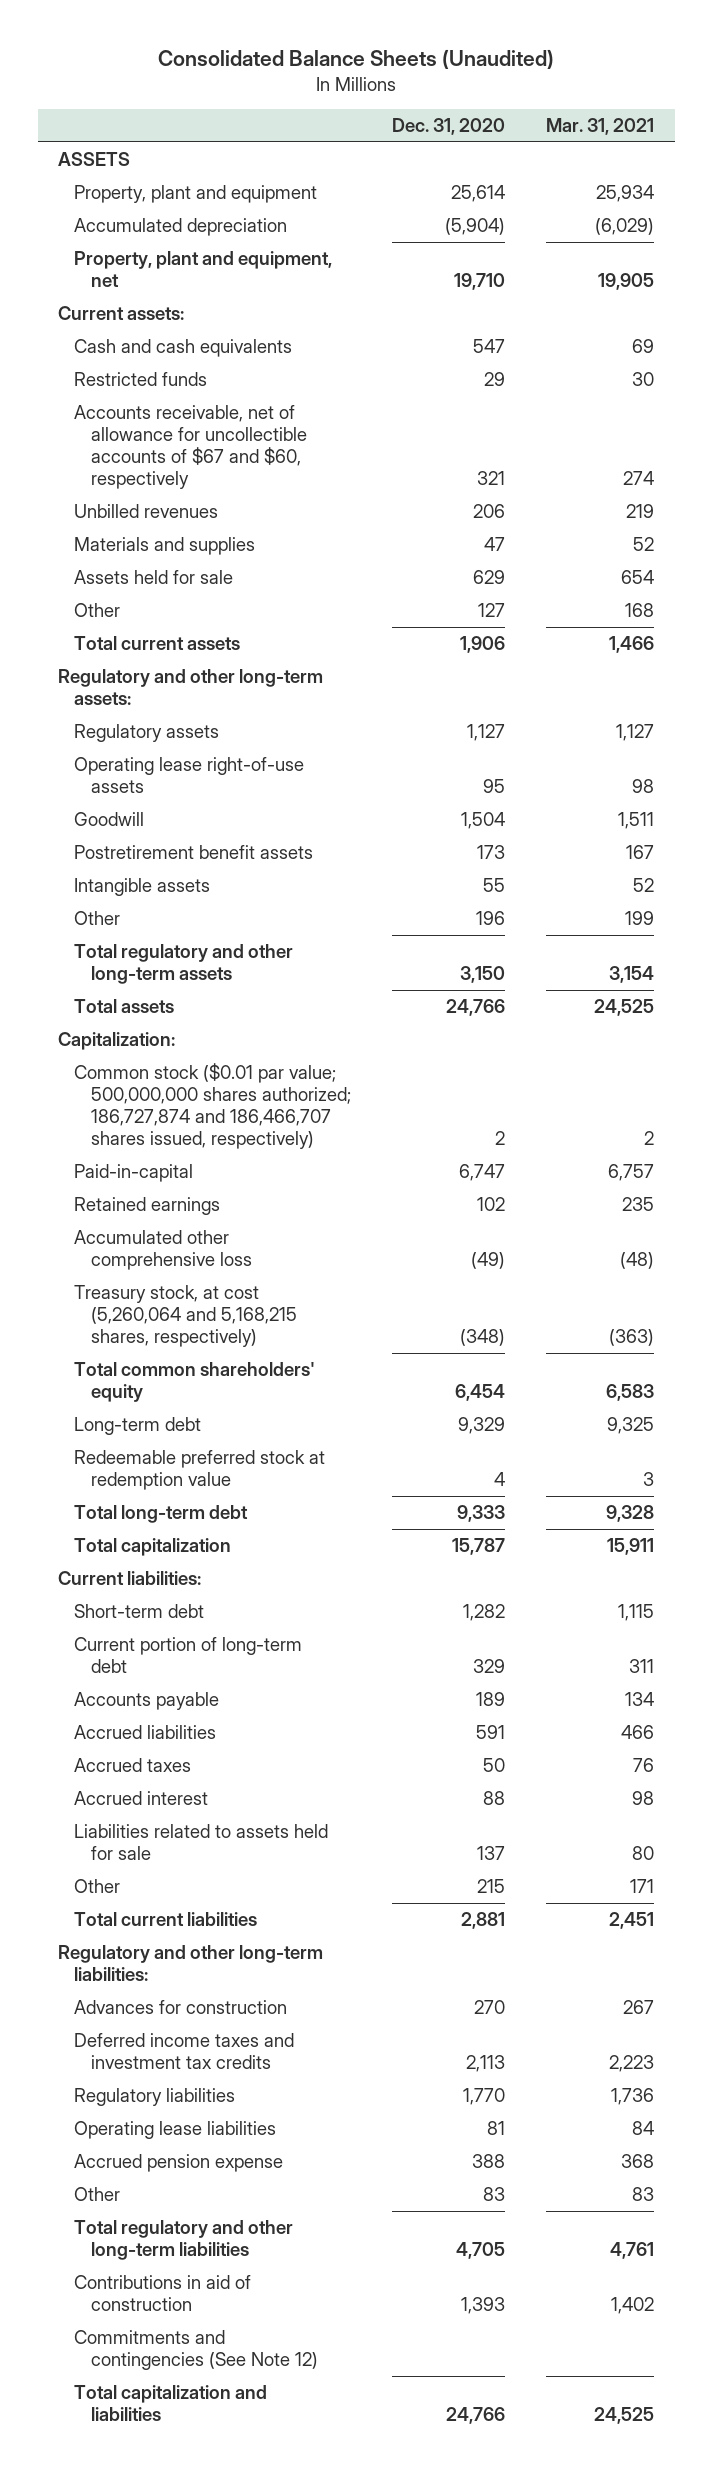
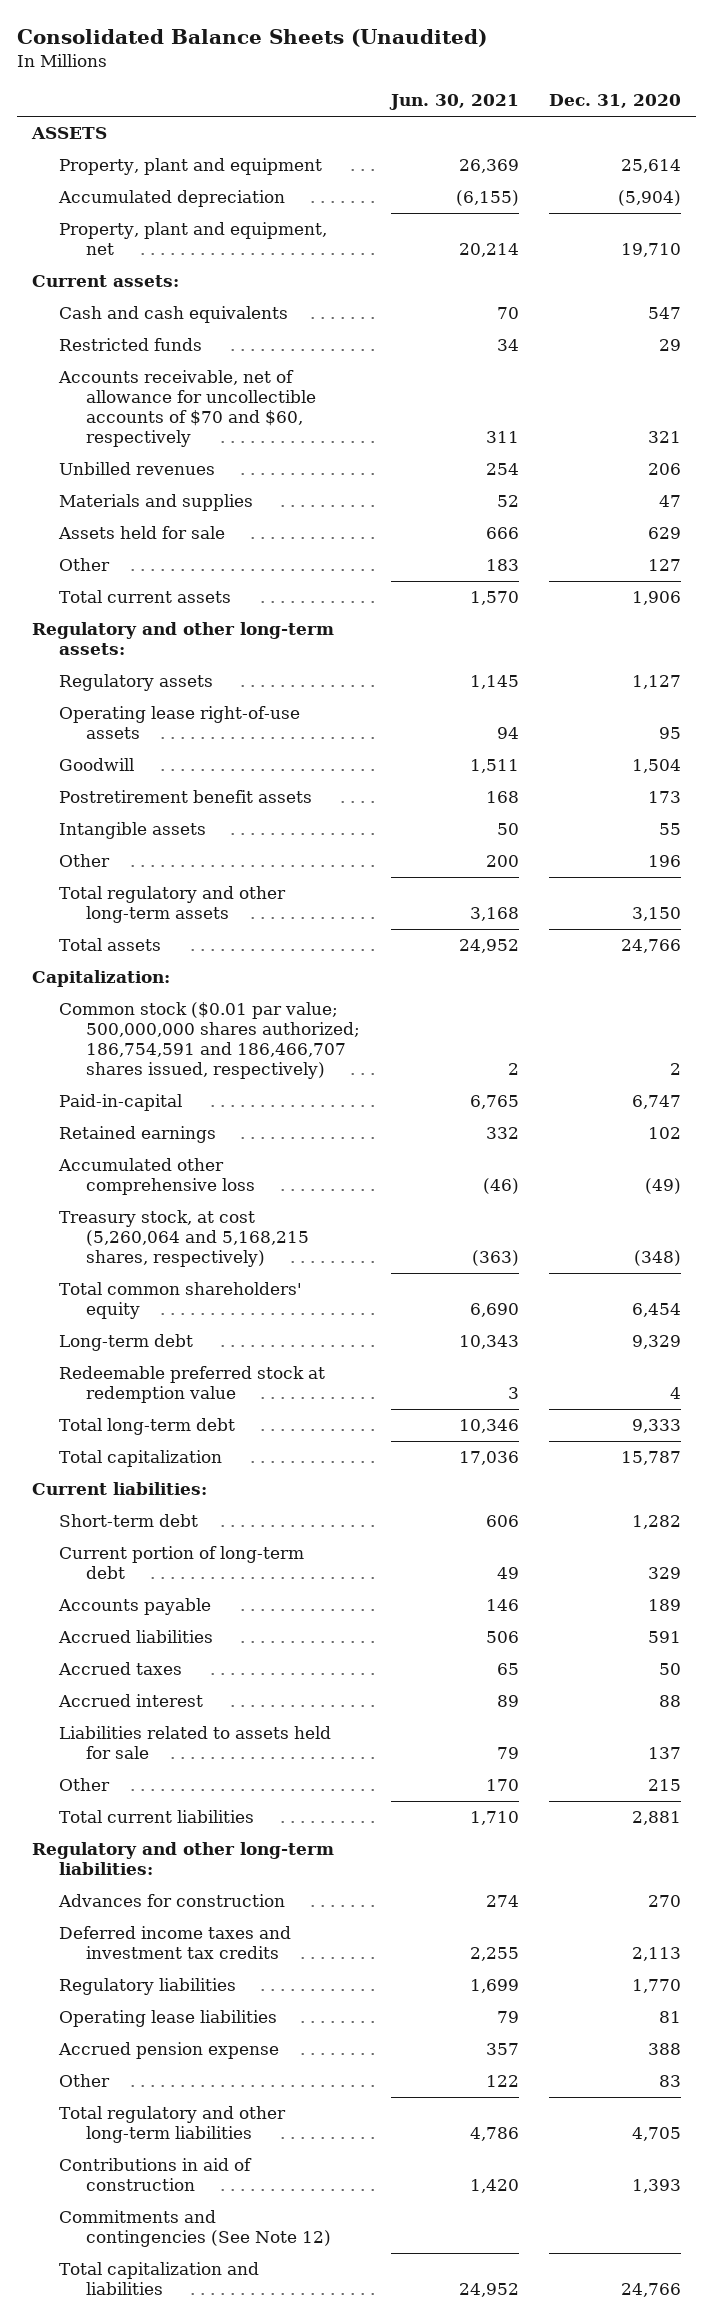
[546,118,655,136] Mar. 31, 2021 -> none
none -> [388,94,519,111] Jun. 30, 2021
[74,405,307,490] Accounts receivable, net of allowance for uncollectible accounts of $67 and $60, respectively -> [58,370,317,447] Accounts receivable, net of allowance for uncollectible accounts of $70 and $60, respectively
[74,1063,351,1150] Common stock ($0.01 par value; 500,000,000 shares authorized; 186,727,874 and 186,466,707 shares issued, respectively) -> [59,1002,361,1079] Common stock ($0.01 par value; 500,000,000 shares authorized; 186,754,591 and 186,466,707 shares issued, respectively)

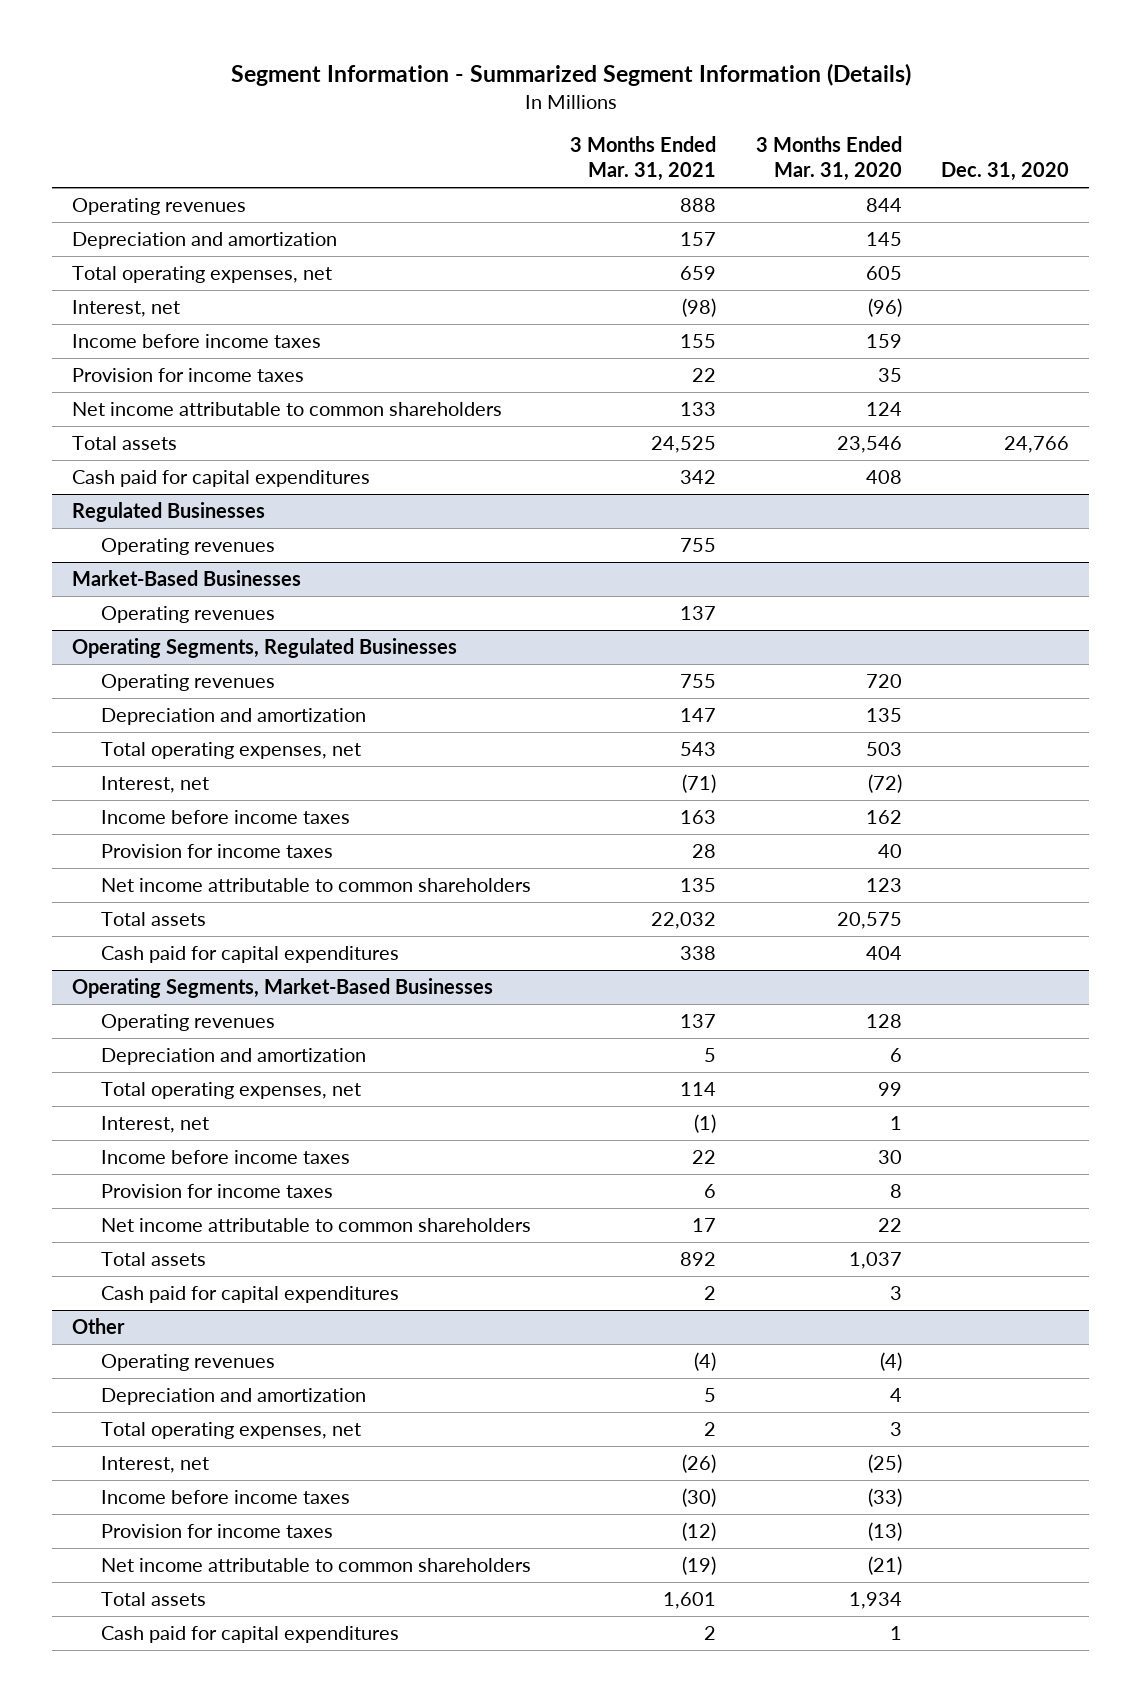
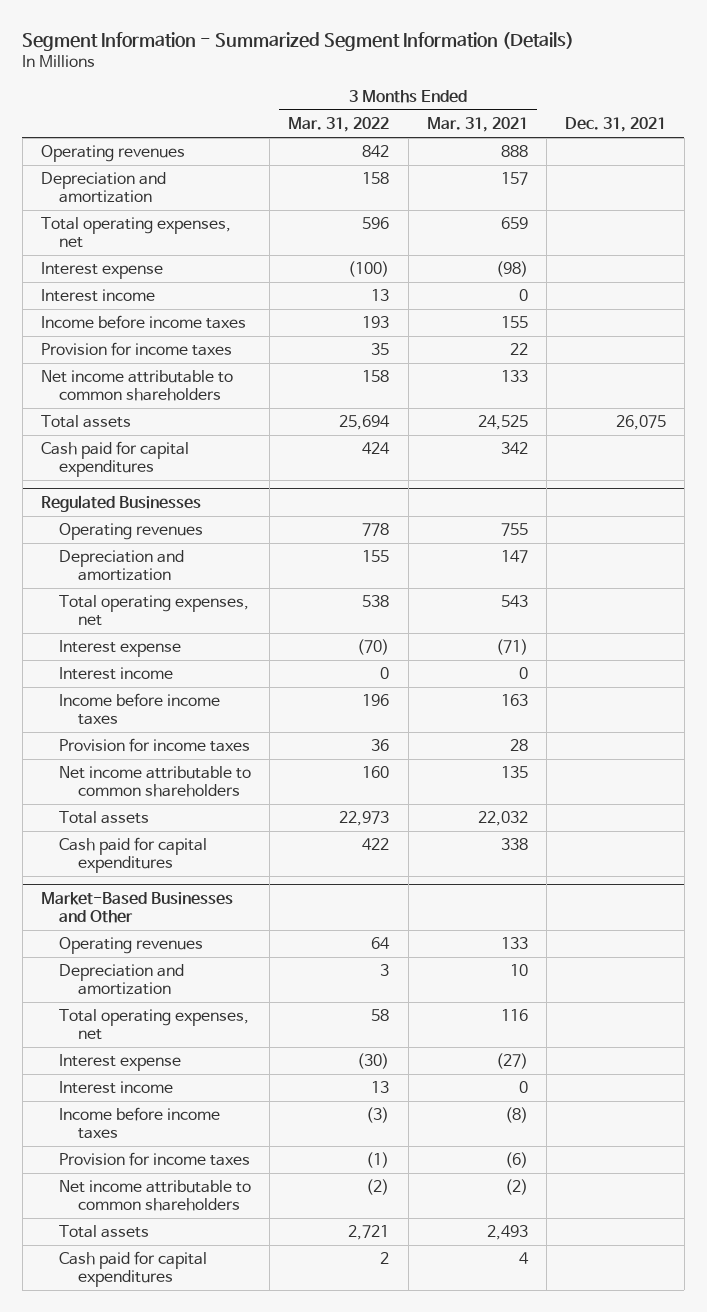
[755,136,902,181] 3 Months Ended Mar. 31, 2020 -> none
[941,161,1070,181] Dec. 31, 2020 -> none
none -> [288,116,390,132] Mar. 31, 2022
none -> [564,116,666,132] Dec. 31, 2021
[72,300,181,318] Interest, net -> none
none -> [40,262,163,280] Interest expense
none -> [40,289,155,303] Interest income
[72,570,302,587] Market-Based Businesses -> none
[100,606,275,624] Operating revenues -> none
[72,638,458,659] Operating Segments, Regulated Businesses -> none
[100,674,275,692] Operating revenues -> none
[100,776,209,794] Interest, net -> none
none -> [59,640,182,658] Interest expense
none -> [59,667,174,681] Interest income
[72,978,494,999] Operating Segments, Market-Based Businesses -> none
[100,1116,209,1134] Interest, net -> none
[72,1318,126,1335] Other -> none
[100,1354,275,1372] Operating revenues -> none
[100,1388,366,1406] Depreciation and amortization -> none
[100,1422,361,1440] Total operating expenses, net -> none
[100,1456,209,1474] Interest, net -> none
[100,1490,350,1505] Income before income taxes -> none
[100,1524,333,1539] Provision for income taxes -> none
[100,1558,531,1573] Net income attributable to common shareholders -> none
[100,1592,206,1607] Total assets -> none
[100,1626,399,1644] Cash paid for capital expenditures -> none
none -> [40,892,233,923] Market-Based Businesses and Other
[680,1014,717,1029] 137 -> [500,937,528,950] 133
[704,1048,717,1063] 5 -> [509,964,528,977] 10
[680,1082,717,1097] 114 -> [500,1009,528,1022] 116
none -> [59,1054,182,1072] Interest expense
none -> [59,1081,174,1095] Interest income
[692,1150,717,1165] 22 -> [504,1107,528,1124] (8)
[704,1184,717,1199] 6 -> [504,1152,528,1169] (6)
[692,1218,717,1233] 17 -> [504,1179,528,1196] (2)
[680,1252,717,1267] 892 -> [486,1225,528,1241] 2,493
[704,1286,717,1301] 2 -> [518,1252,529,1265] 4

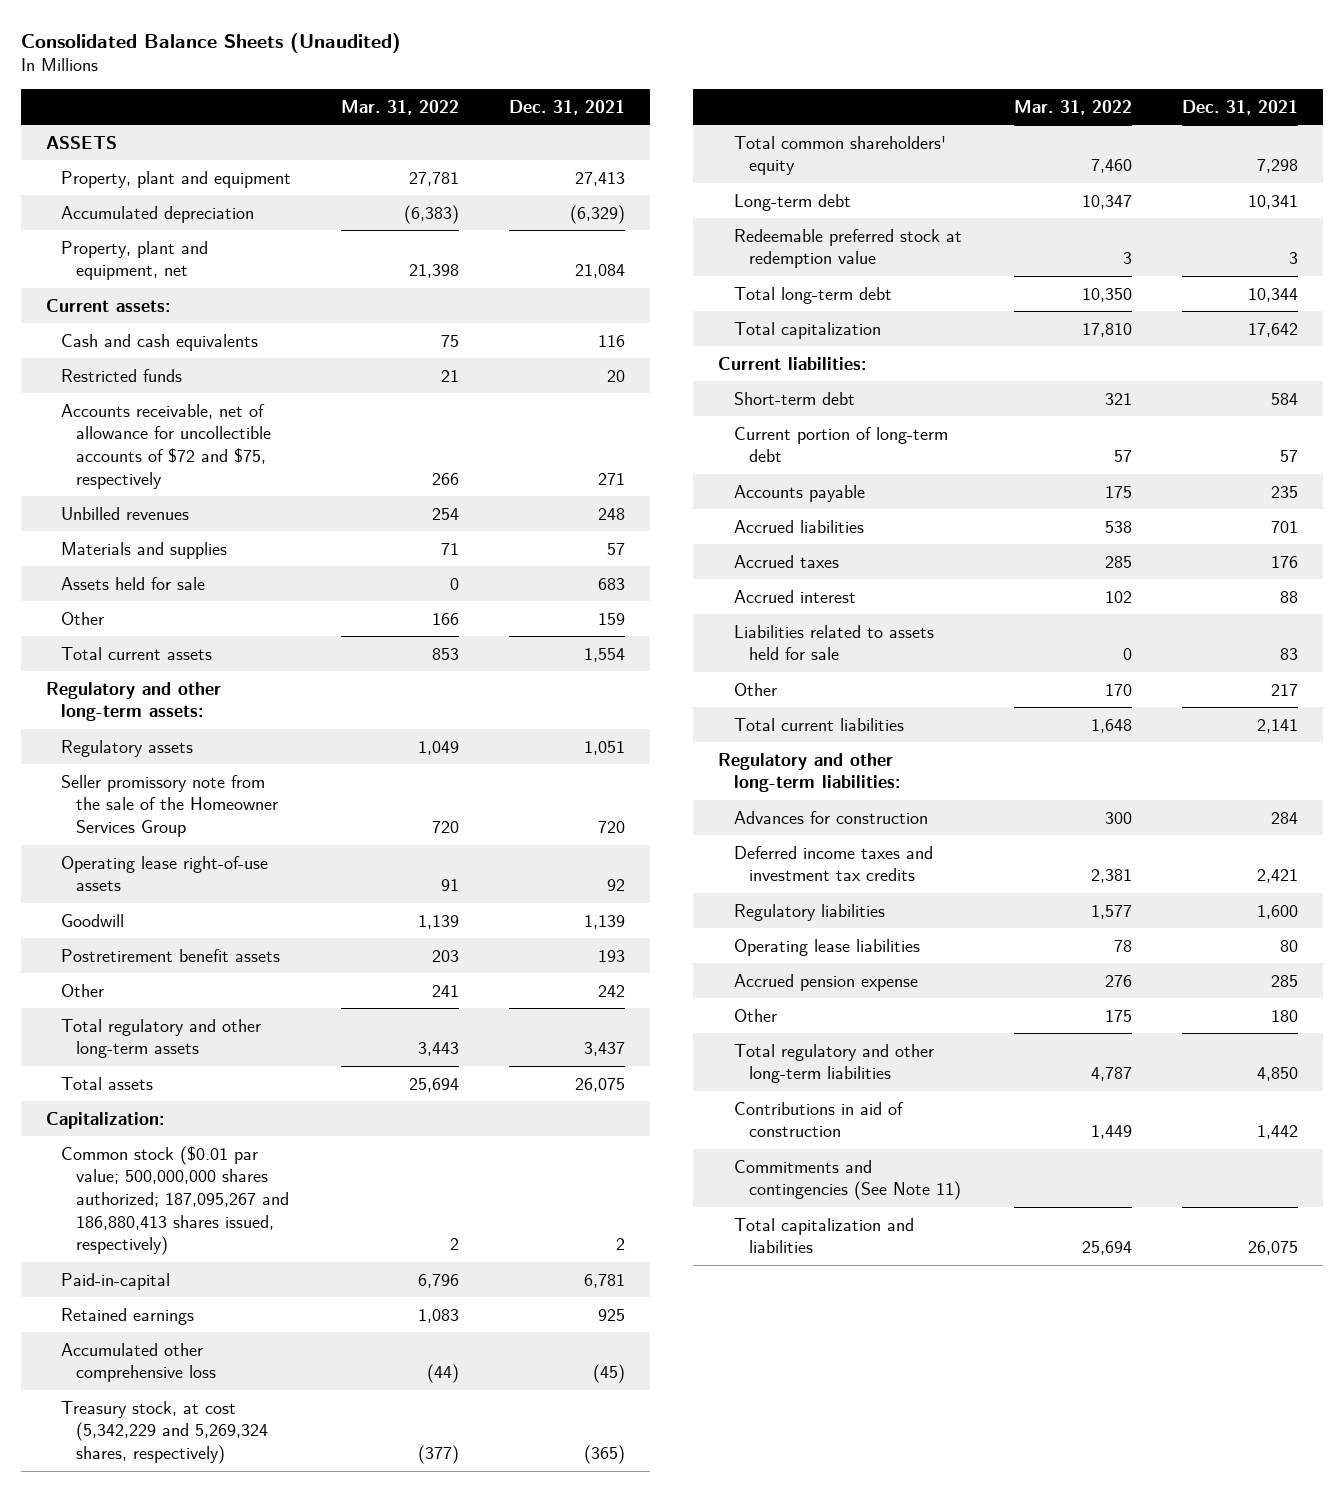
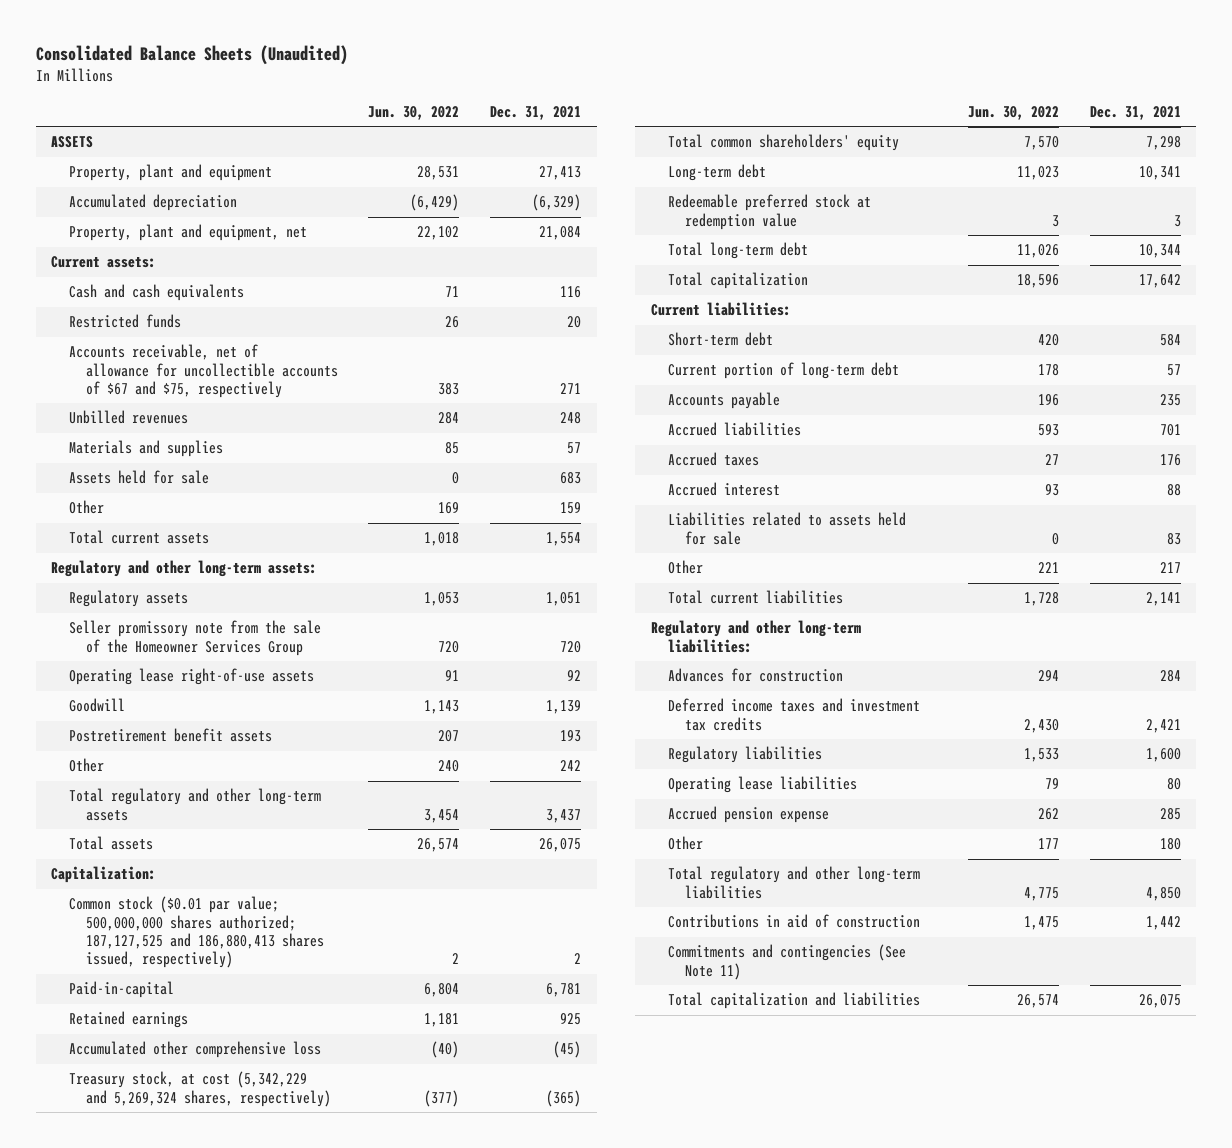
[340,99,459,115] Mar. 31, 2022 -> none
none -> [368,105,460,120] Jun. 30, 2022
[60,403,271,489] Accounts receivable, net of allowance for uncollectible accounts of $72 and $75, respectively -> [68,344,338,398] Accounts receivable, net of allowance for uncollectible accounts of $67 and $75, respectively
[60,1145,289,1256] Common stock ($0.01 par value; 500,000,000 shares authorized; 187,095,267 and 186,880,413 shares issued, respectively) -> [68,896,324,969] Common stock ($0.01 par value; 500,000,000 shares authorized; 187,127,525 and 186,880,413 shares issued, respectively)

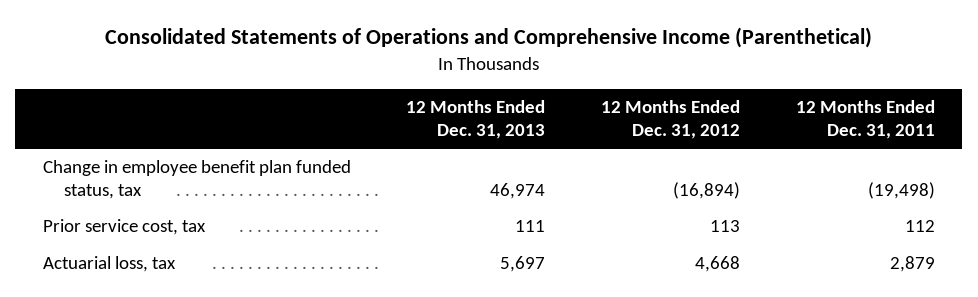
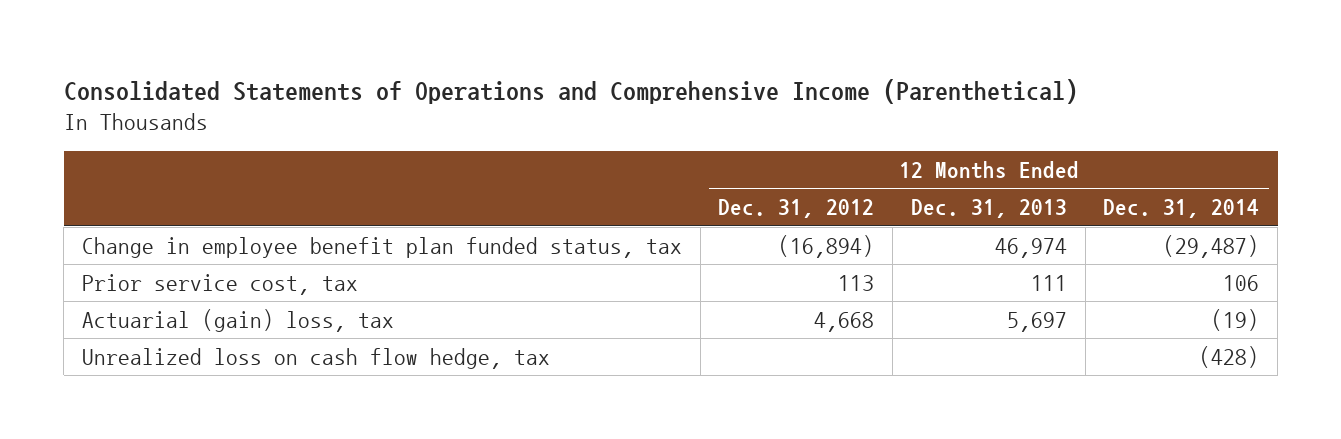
[795,99,935,139] 12 Months Ended Dec. 31, 2011 -> none
none -> [1103,199,1260,219] Dec. 31, 2014
[42,256,176,273] Actuarial loss, tax -> [81,308,394,332] Actuarial (gain) loss, tax
none -> [81,347,550,369] Unrealized loss on cash flow hedge, tax

